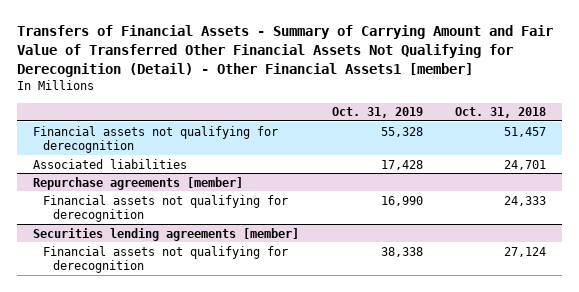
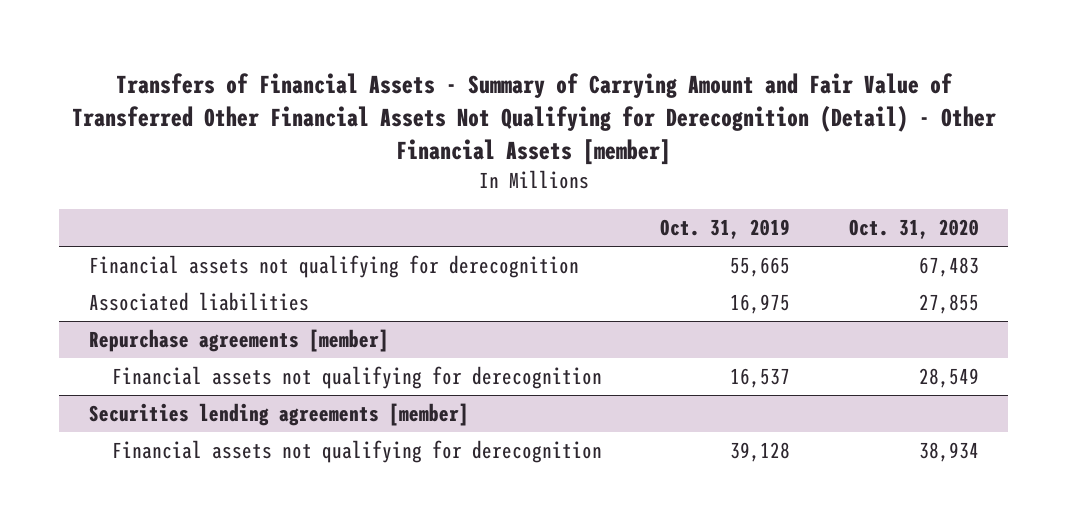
[17,25,554,77] Transfers of Financial Assets - Summary of Carrying Amount and Fair Value of Transferred Other Financial Assets Not Qualifying for Derecognition (Detail) - Other Financial Assets1 [member] -> [71,72,996,165] Transfers of Financial Assets - Summary of Carrying Amount and Fair Value of Transferred Other Financial Assets Not Qualifying for Derecognition (Detail) - Other Financial Assets [member]
[454,107,546,119] Oct. 31, 2018 -> none
none -> [848,219,979,240] Oct. 31, 2020
[380,126,423,137] 55,328 -> [730,256,791,277] 55,665
[380,159,423,170] 17,428 -> [730,293,791,314] 16,975
[380,195,423,206] 16,990 -> [730,367,791,388] 16,537
[380,246,423,257] 38,338 -> [730,441,791,462] 39,128

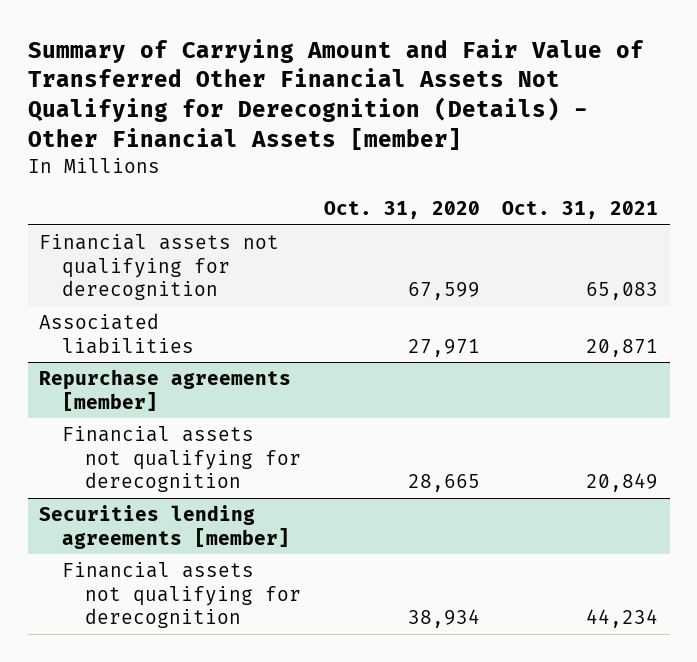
[71,72,996,165] Transfers of Financial Assets - Summary of Carrying Amount and Fair Value of Transferred Other Financial Assets Not Qualifying for Derecognition (Detail) - Other Financial Assets [member] -> [27,38,644,151] Summary of Carrying Amount and Fair Value of Transferred Other Financial Assets Not Qualifying for Derecognition (Details) - Other Financial Assets [member]
[660,219,791,240] Oct. 31, 2019 -> none
none -> [502,201,659,220] Oct. 31, 2021
[918,256,979,277] 67,483 -> [407,282,480,301] 67,599
[918,293,979,314] 27,855 -> [407,338,480,357] 27,971
[918,367,979,388] 28,549 -> [407,474,480,493] 28,665

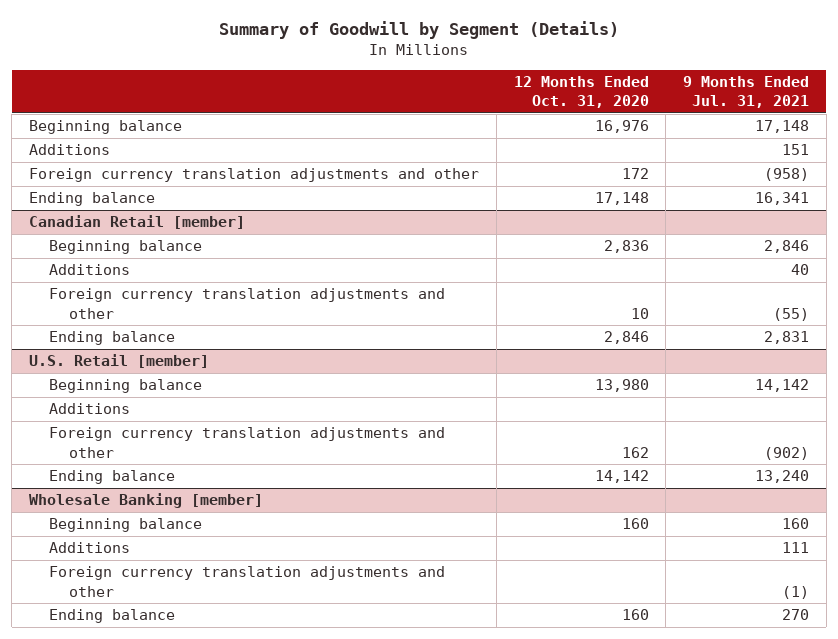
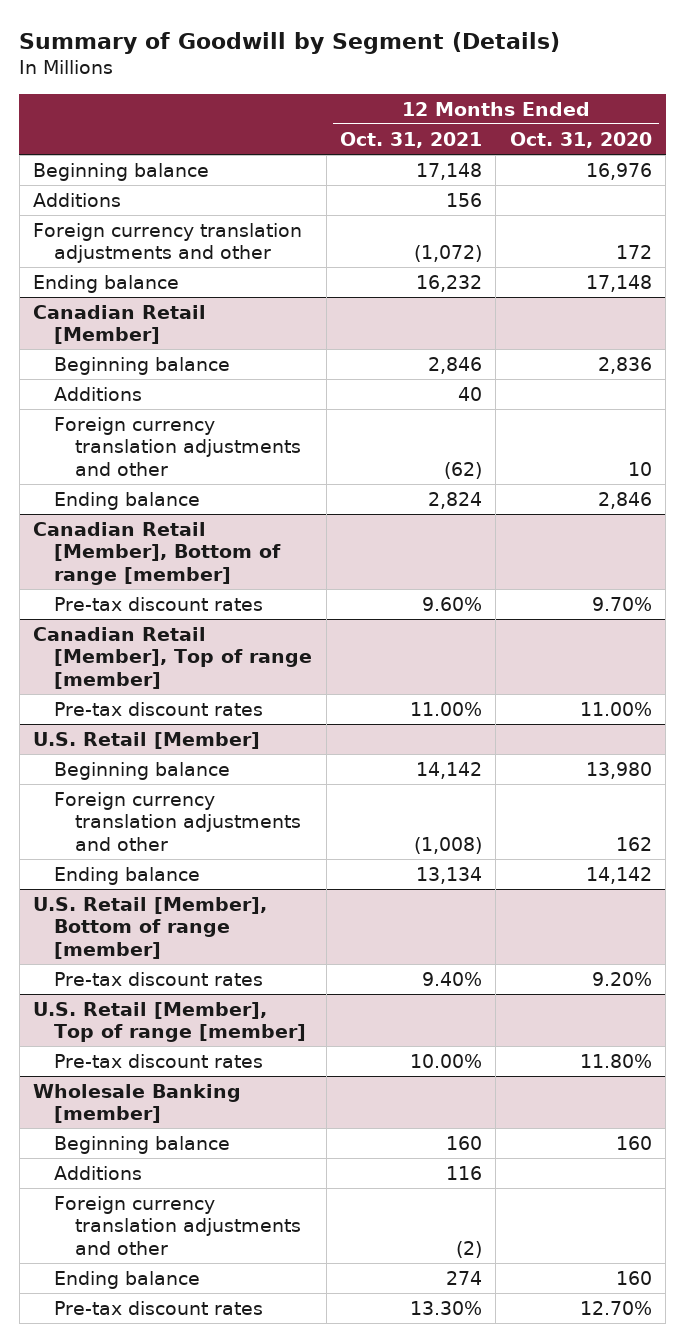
[682,75,809,109] 9 Months Ended Jul. 31, 2021 -> none
none -> [339,131,482,148] Oct. 31, 2021
[29,215,246,230] Canadian Retail [member] -> [32,305,206,345] Canadian Retail [Member]
none -> [32,522,282,585] Canadian Retail [Member], Bottom of range [member]
none -> [54,597,264,612] Pre-tax discount rates
none -> [32,627,313,689] Canadian Retail [Member], Top of range [member]
none -> [54,702,264,717] Pre-tax discount rates
[29,354,210,369] U.S. Retail [member] -> [32,732,260,750] U.S. Retail [Member]
[49,403,131,415] Additions -> none
none -> [32,897,267,959] U.S. Retail [Member], Bottom of range [member]
none -> [54,972,264,987] Pre-tax discount rates
none -> [32,1002,307,1043] U.S. Retail [Member], Top of range [member]
none -> [54,1054,264,1069] Pre-tax discount rates
none -> [54,1301,264,1316] Pre-tax discount rates

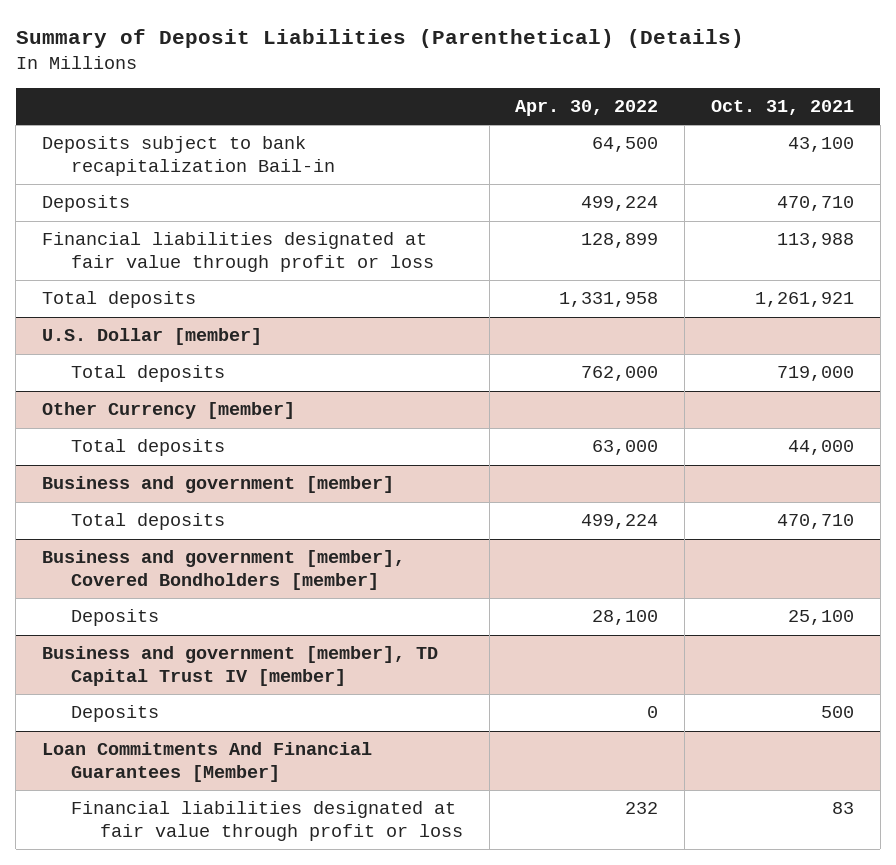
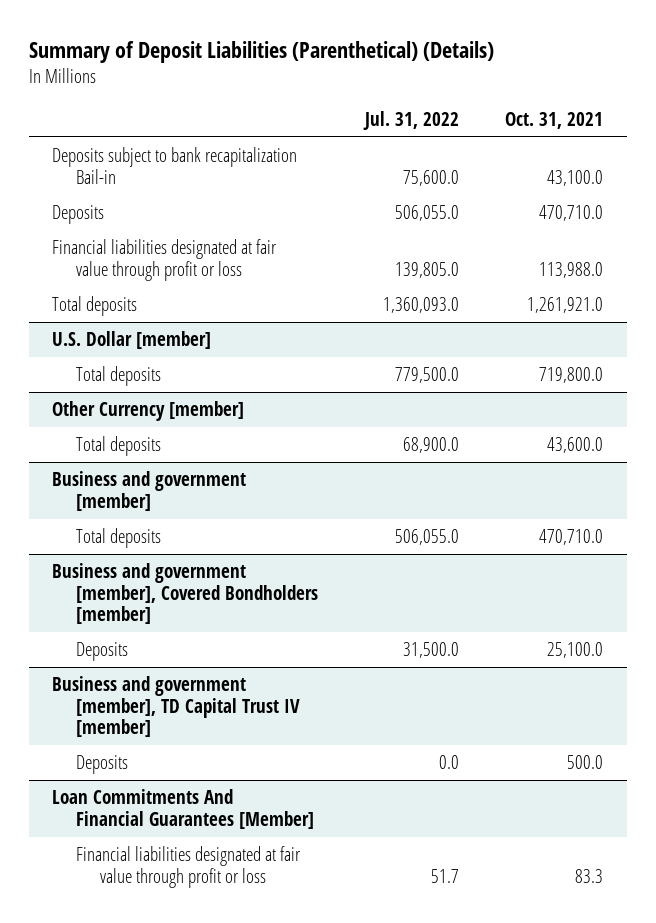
[515,99,659,116] Apr. 30, 2022 -> none
none -> [362,111,459,131] Jul. 31, 2022
[787,137,854,153] 43,100 -> [547,169,604,186] 43,100.0
[776,196,854,212] 470,710 -> [539,205,604,222] 470,710.0
[776,233,854,249] 113,988 -> [539,261,604,278] 113,988.0
[754,292,854,308] 1,261,921 -> [527,297,604,314] 1,261,921.0
[776,366,854,382] 719,000 -> [539,367,604,384] 719,800.0
[787,440,854,456] 44,000 -> [547,437,604,454] 43,600.0
[776,514,854,530] 470,710 -> [539,529,604,546] 470,710.0
[787,610,854,626] 25,100 -> [547,642,604,659] 25,100.0
[820,706,854,719] 500 -> [567,755,604,770] 500.0
[831,802,854,815] 83 -> [575,868,604,883] 83.3

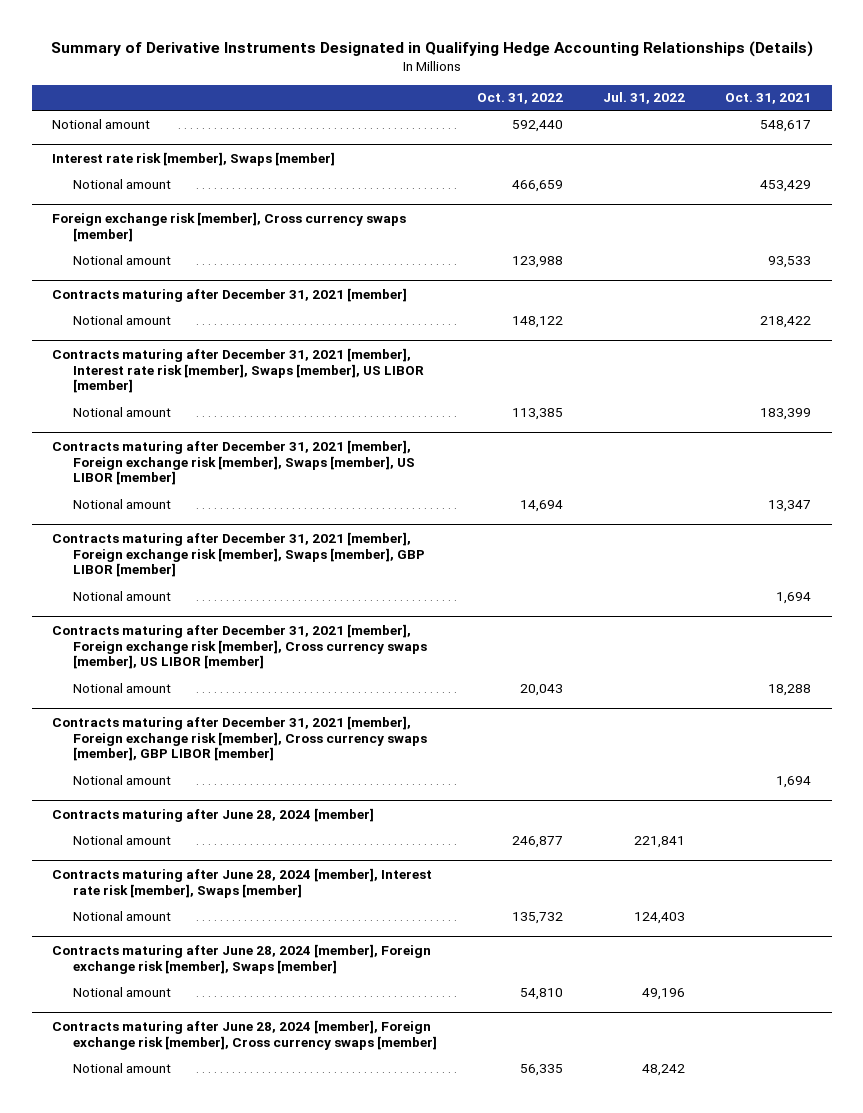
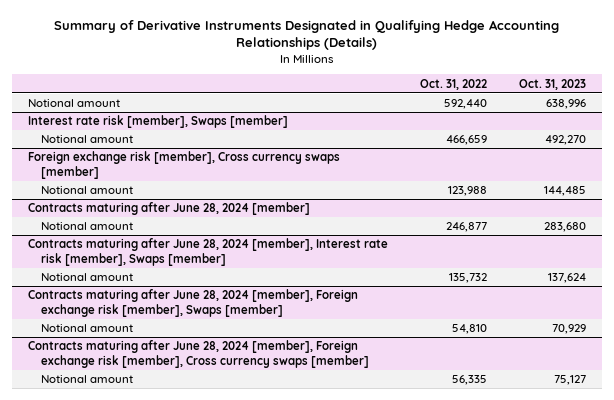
[603,92,686,105] Jul. 31, 2022 -> none
[725,93,812,105] Oct. 31, 2021 -> none
none -> [518,78,586,90] Oct. 31, 2023
[51,287,407,302] Contracts maturing after December 31, 2021 [member] -> none
[72,314,171,325] Notional amount -> none
[51,347,424,394] Contracts maturing after December 31, 2021 [member], Interest rate risk [member], Swaps [member], US LIBOR [member] -> none
[72,406,171,417] Notional amount -> none
[51,439,415,486] Contracts maturing after December 31, 2021 [member], Foreign exchange risk [member], Swaps [member], US LIBOR [member] -> none
[72,498,171,509] Notional amount -> none
[51,531,425,578] Contracts maturing after December 31, 2021 [member], Foreign exchange risk [member], Swaps [member], GBP LIBOR [member] -> none
[72,590,171,601] Notional amount -> none
[51,623,427,670] Contracts maturing after December 31, 2021 [member], Foreign exchange risk [member], Cross currency swaps [member], US LIBOR [member] -> none
[72,682,171,693] Notional amount -> none
[51,715,427,762] Contracts maturing after December 31, 2021 [member], Foreign exchange risk [member], Cross currency swaps [member], GBP LIBOR [member] -> none
[72,774,171,785] Notional amount -> none

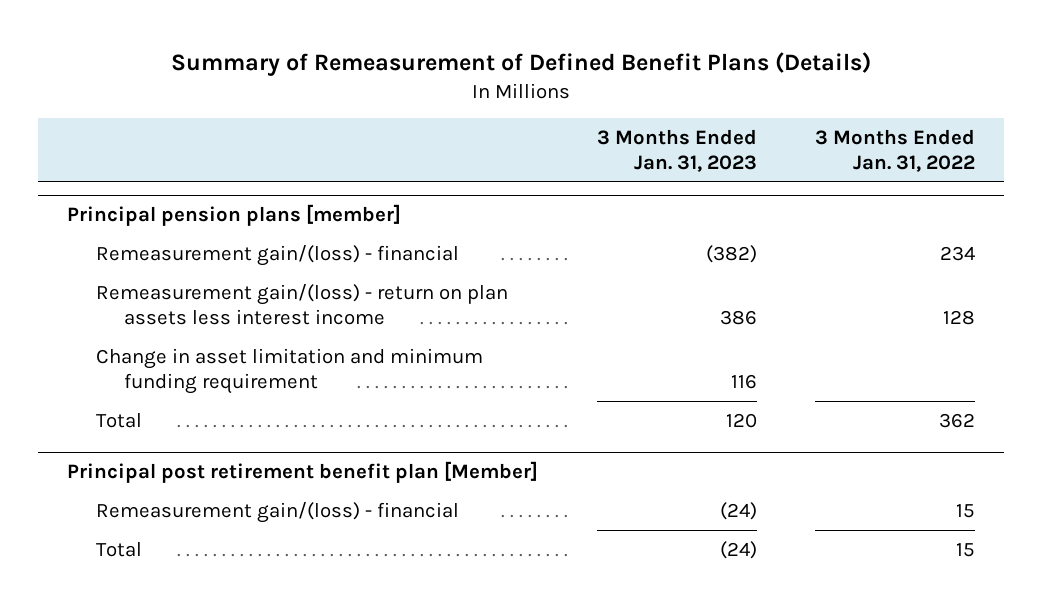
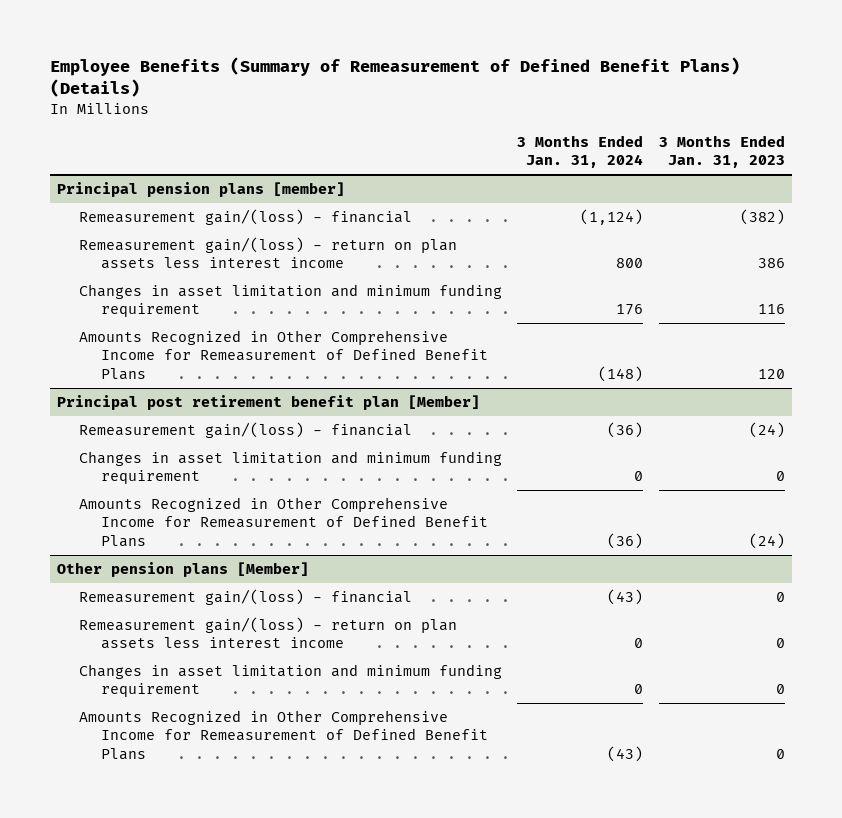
[171,51,872,76] Summary of Remeasurement of Defined Benefit Plans (Details) -> [49,56,740,98] Employee Benefits (Summary of Remeasurement of Defined Benefit Plans) (Details)
[815,128,976,173] 3 Months Ended Jan. 31, 2022 -> none
none -> [517,134,644,169] 3 Months Ended Jan. 31, 2024
[95,347,483,395] Change in asset limitation and minimum funding requirement -> [78,283,502,318] Changes in asset limitation and minimum funding requirement
[95,412,142,428] Total -> [78,329,488,380] Amounts Recognized in Other Comprehensive Income for Remeasurement of Defined Benefit Plans
none -> [78,450,502,485] Changes in asset limitation and minimum funding requirement
[95,541,142,557] Total -> [78,496,488,547] Amounts Recognized in Other Comprehensive Income for Remeasurement of Defined Benefit Plans
none -> [57,561,310,577] Other pension plans [Member]
none -> [78,588,412,605] Remeasurement gain/(loss) - financial
none -> [78,616,457,650] Remeasurement gain/(loss) - return on plan assets less interest income
none -> [78,663,502,698] Changes in asset limitation and minimum funding requirement
none -> [78,709,488,760] Amounts Recognized in Other Comprehensive Income for Remeasurement of Defined Benefit Plans

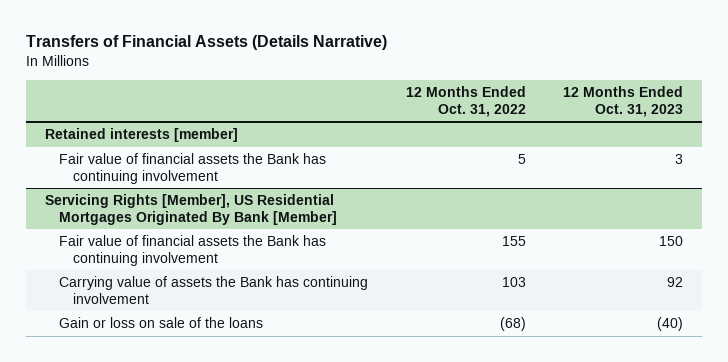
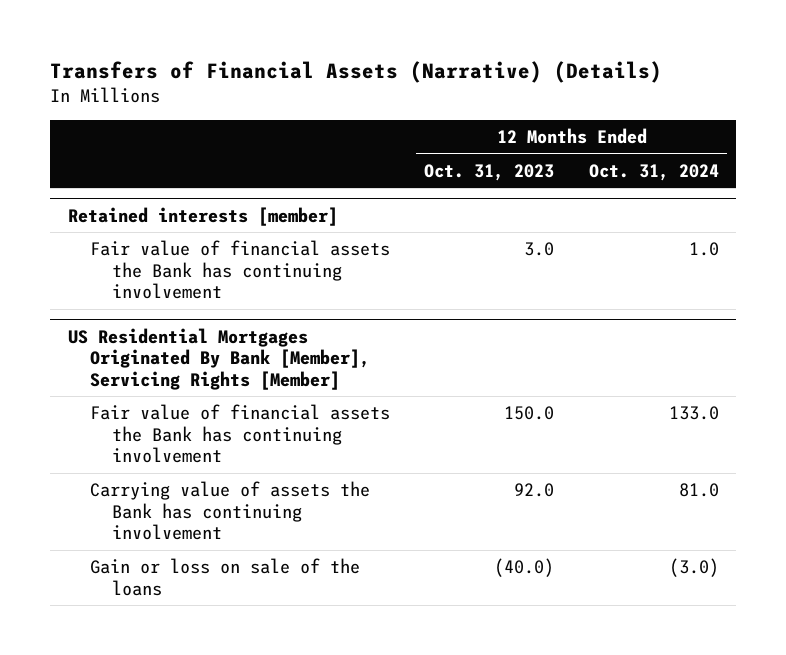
[25,35,387,51] Transfers of Financial Assets (Details Narrative) -> [50,61,663,84] Transfers of Financial Assets (Narrative) (Details)
[405,86,526,117] 12 Months Ended Oct. 31, 2022 -> none
none -> [588,163,719,181] Oct. 31, 2024
[675,154,684,165] 3 -> [524,241,555,256] 3.0
[44,194,337,225] Servicing Rights [Member], US Residential Mortgages Originated By Bank [Member] -> [67,327,370,390] US Residential Mortgages Originated By Bank [Member], Servicing Rights [Member]
[659,236,684,247] 150 -> [504,405,555,420] 150.0
[667,277,684,288] 92 -> [514,482,555,497] 92.0
[657,317,684,332] (40) -> [494,557,555,577] (40.0)

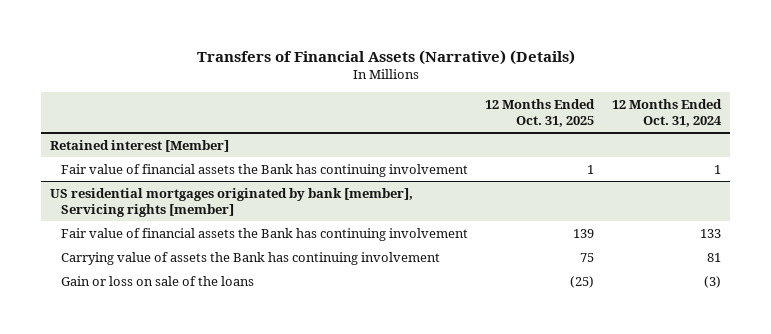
[424,163,555,181] Oct. 31, 2023 -> none
none -> [485,98,596,127] 12 Months Ended Oct. 31, 2025
[67,206,338,226] Retained interests [member] -> [50,139,230,152] Retained interest [Member]
[688,241,719,256] 1.0 -> [713,164,721,174] 1
[67,327,370,390] US Residential Mortgages Originated By Bank [Member], Servicing Rights [Member] -> [50,187,414,217] US residential mortgages originated by bank [member], Servicing rights [member]
[668,405,719,420] 133.0 -> [699,228,721,238] 133
[678,482,719,497] 81.0 -> [706,252,721,262] 81
[668,557,719,577] (3.0) -> [703,275,721,288] (3)

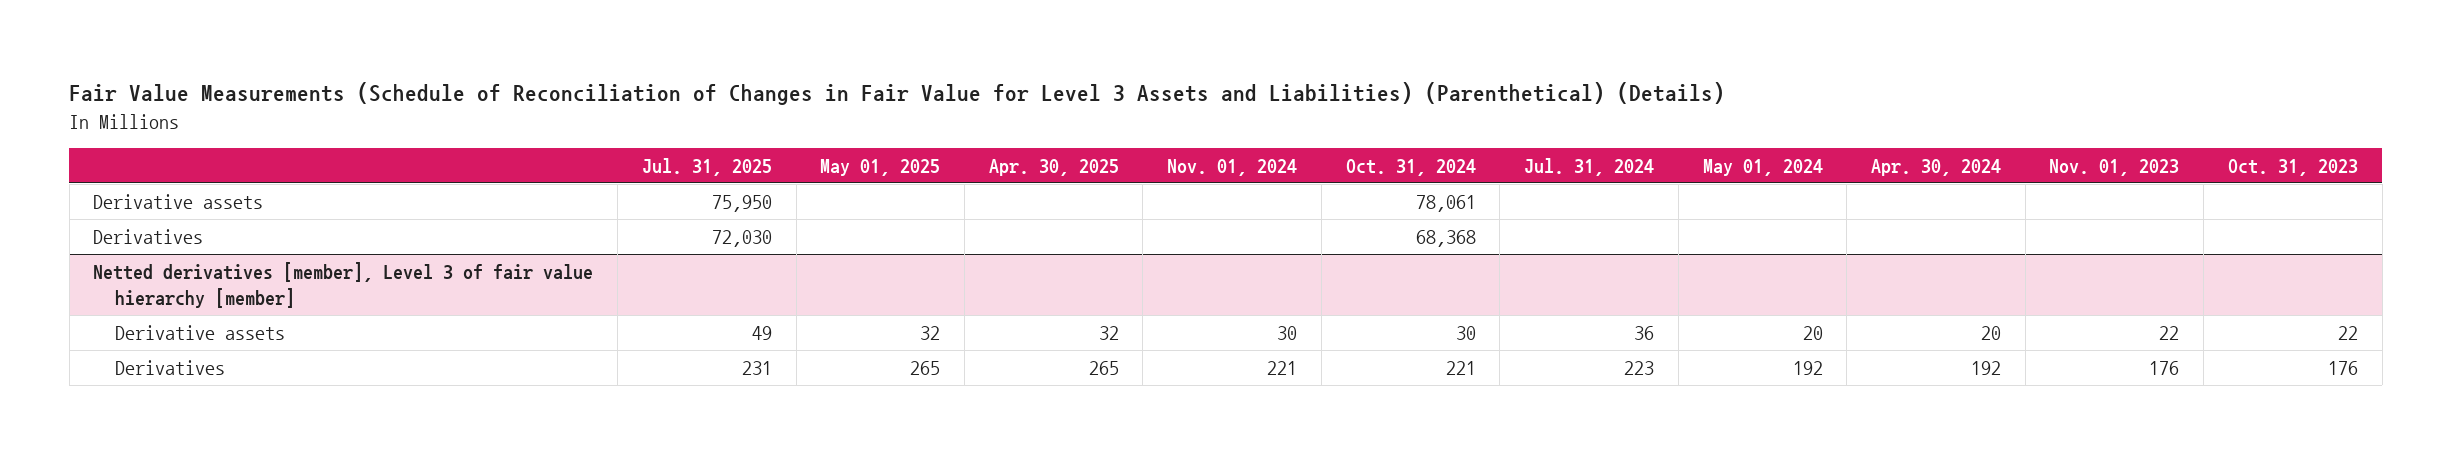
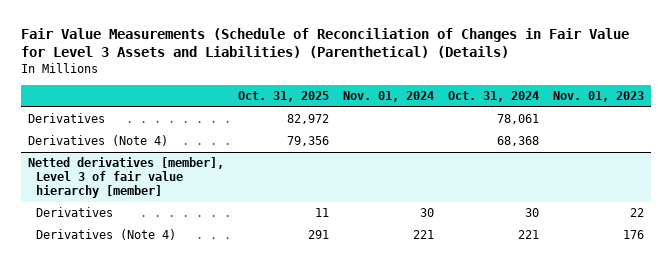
[641,157,772,176] Jul. 31, 2025 -> none
[820,158,941,176] May 01, 2025 -> none
[988,158,1119,176] Apr. 30, 2025 -> none
[1524,157,1655,176] Jul. 31, 2024 -> none
[1702,158,1823,176] May 01, 2024 -> none
[1870,158,2001,176] Apr. 30, 2024 -> none
[2227,158,2358,176] Oct. 31, 2023 -> none
none -> [237,91,329,103] Oct. 31, 2025
[93,193,264,209] Derivative assets -> [27,113,105,124] Derivatives
[93,228,204,244] Derivatives -> [27,135,168,147] Derivatives (Note 4)
[114,324,285,340] Derivative assets -> [35,207,113,218] Derivatives
[114,359,225,375] Derivatives -> [35,229,176,241] Derivatives (Note 4)

